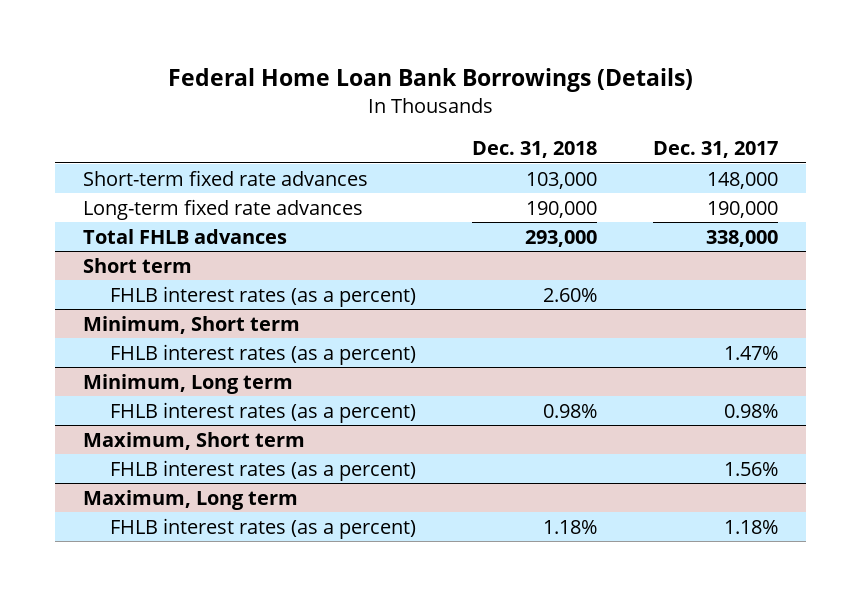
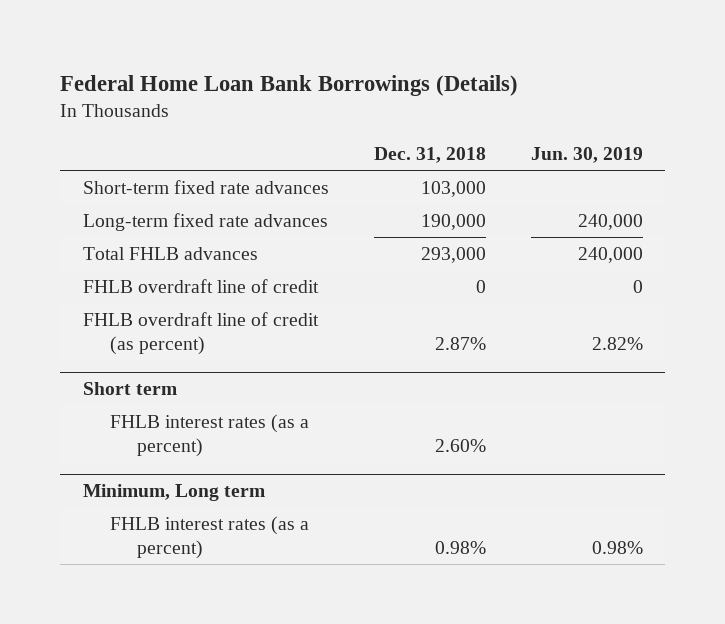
[653,141,779,159] Dec. 31, 2017 -> none
none -> [530,147,643,164] Jun. 30, 2019
none -> [82,279,319,294] FHLB overdraft line of credit
none -> [82,312,319,356] FHLB overdraft line of credit (as percent)
[82,315,300,334] Minimum, Short term -> none
[109,343,416,365] FHLB interest rates (as a percent) -> none
[82,431,305,450] Maximum, Short term -> none
[109,459,416,481] FHLB interest rates (as a percent) -> none
[82,489,298,510] Maximum, Long term -> none
[109,517,416,539] FHLB interest rates (as a percent) -> none

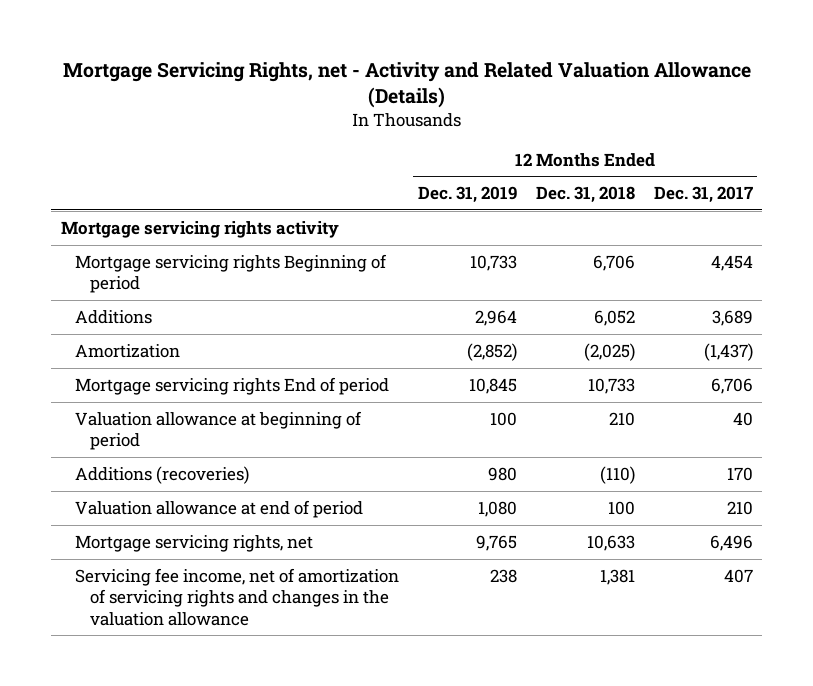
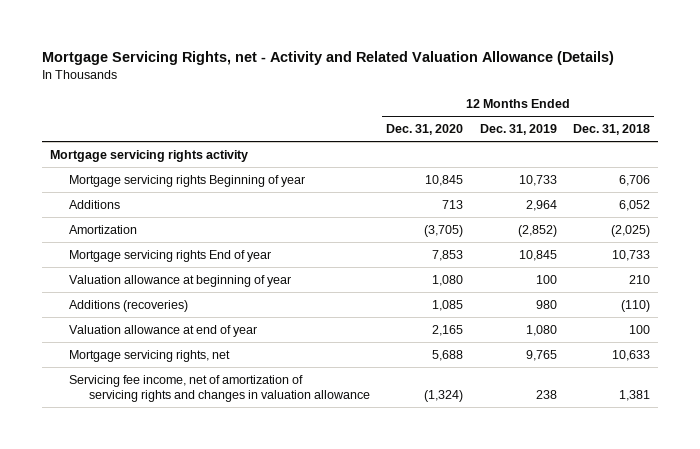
[653,186,753,204] Dec. 31, 2017 -> none
none -> [386,123,464,135] Dec. 31, 2020
[75,253,388,294] Mortgage servicing rights Beginning of period -> [69,174,306,187] Mortgage servicing rights Beginning of year
[75,376,390,395] Mortgage servicing rights End of period -> [69,249,272,262] Mortgage servicing rights End of year
[75,410,363,451] Valuation allowance at beginning of period -> [69,274,292,287] Valuation allowance at beginning of year
[75,499,364,518] Valuation allowance at end of period -> [69,324,258,337] Valuation allowance at end of year
[75,567,400,626] Servicing fee income, net of amortization of servicing rights and changes in the valuation allowance -> [69,374,370,403] Servicing fee income, net of amortization of servicing rights and changes in valuation allowance

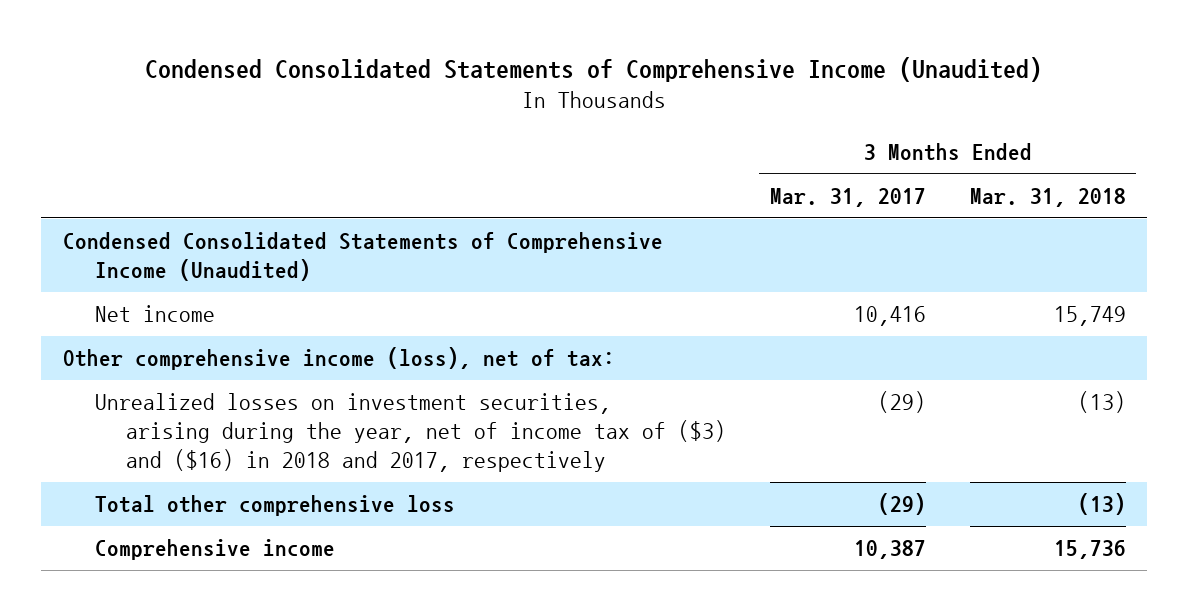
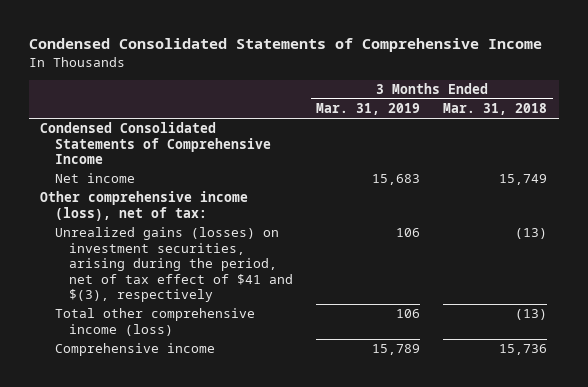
[145,56,1043,82] Condensed Consolidated Statements of Comprehensive Income (Unaudited) -> [28,38,542,53] Condensed Consolidated Statements of Comprehensive Income
[769,187,926,207] Mar. 31, 2017 -> none
none -> [316,103,421,116] Mar. 31, 2019
[63,232,664,282] Condensed Consolidated Statements of Comprehensive Income (Unaudited) -> [40,122,271,165] Condensed Consolidated Statements of Comprehensive Income
[94,393,727,473] Unrealized losses on investment securities, arising during the year, net of income tax of ($3) and ($16) in 2018 and 2017, respectively -> [54,227,294,302] Unrealized gains (losses) on investment securities, arising during the period, net of tax effect of $41 and $(3), respectively
[94,495,455,517] Total other comprehensive loss -> [54,308,255,336] Total other comprehensive income (loss)

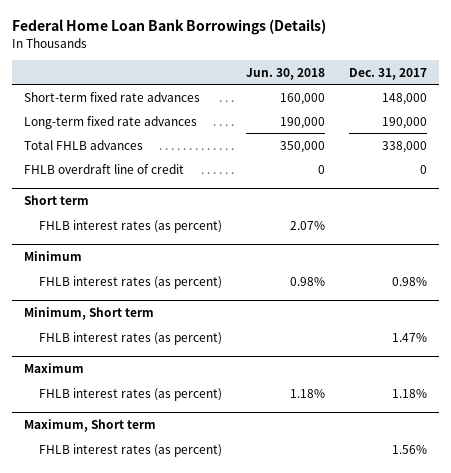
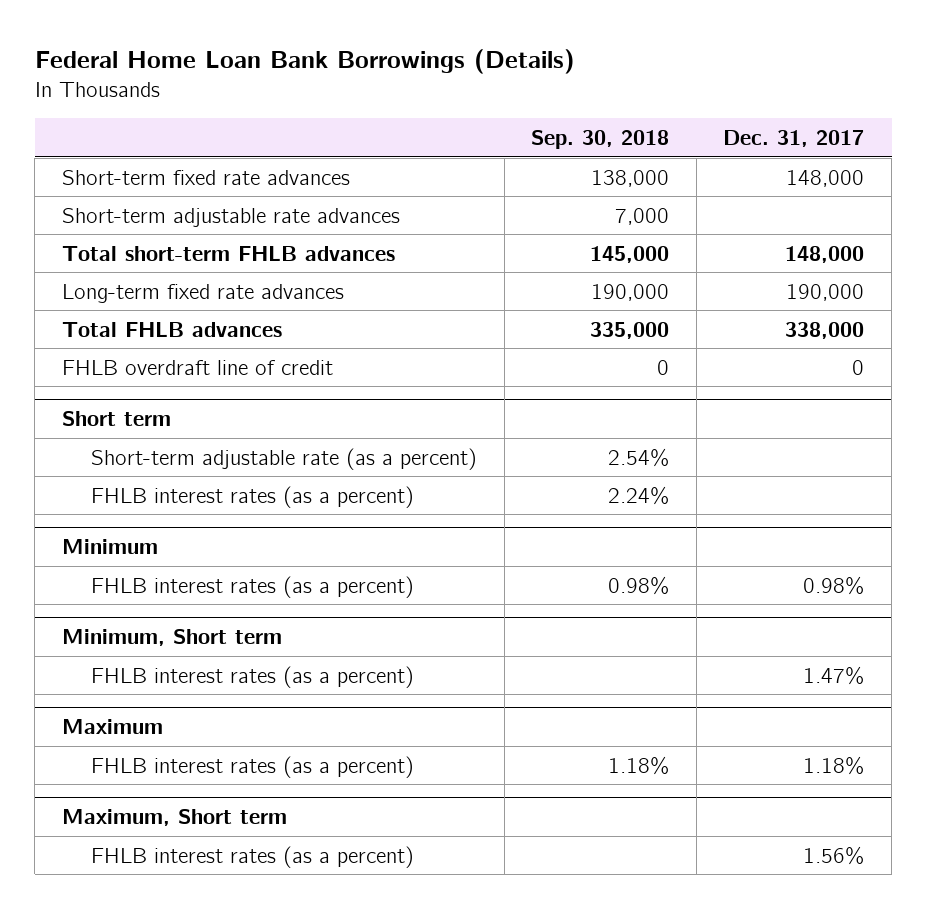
[245,67,325,80] Jun. 30, 2018 -> none
none -> [531,129,670,149] Sep. 30, 2018
none -> [62,207,401,227] Short-term adjustable rate advances
none -> [62,245,396,261] Total short-term FHLB advances
none -> [91,447,478,470] Short-term adjustable rate (as a percent)
[39,219,223,233] FHLB interest rates (as percent) -> [91,485,415,508] FHLB interest rates (as a percent)
[39,275,223,289] FHLB interest rates (as percent) -> [91,575,415,598] FHLB interest rates (as a percent)
[39,331,223,345] FHLB interest rates (as percent) -> [91,665,415,688] FHLB interest rates (as a percent)
[39,387,223,401] FHLB interest rates (as percent) -> [91,755,415,778] FHLB interest rates (as a percent)
[39,443,223,457] FHLB interest rates (as percent) -> [91,845,415,868] FHLB interest rates (as a percent)

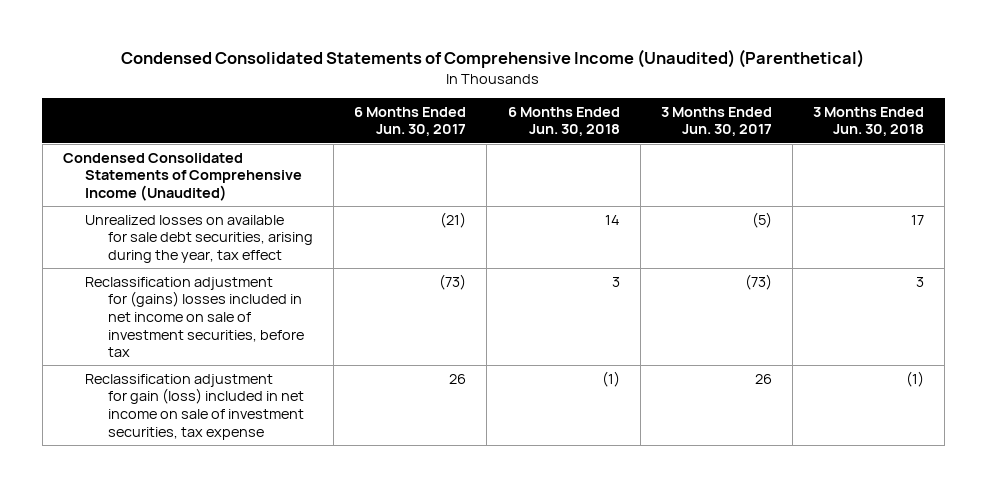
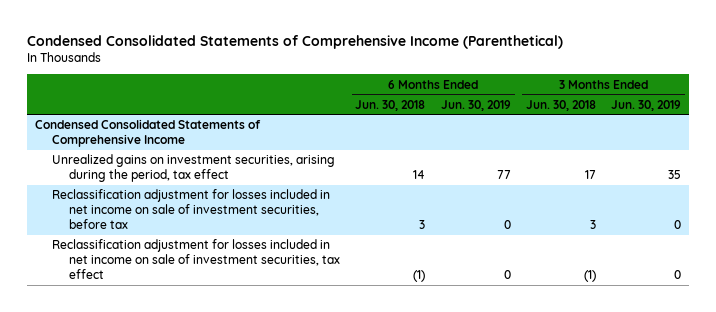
[121,49,865,69] Condensed Consolidated Statements of Comprehensive Income (Unaudited) (Parenthetical) -> [27,34,564,49] Condensed Consolidated Statements of Comprehensive Income (Parenthetical)
[354,106,467,137] 6 Months Ended Jun. 30, 2017 -> none
[660,106,772,137] 3 Months Ended Jun. 30, 2017 -> none
none -> [440,99,511,111] Jun. 30, 2019
none -> [611,99,682,111] Jun. 30, 2019
[62,152,303,201] Condensed Consolidated Statements of Comprehensive Income (Unaudited) -> [34,119,261,148] Condensed Consolidated Statements of Comprehensive Income
[85,214,314,263] Unrealized losses on available for sale debt securities, arising during the year, tax effect -> [51,154,335,183] Unrealized gains on investment securities, arising during the period, tax effect
[85,276,305,358] Reclassification adjustment for (gains) losses included in net income on sale of investment securities, before tax -> [51,189,330,229] Reclassification adjustment for losses included in net income on sale of investment securities, before tax
[85,373,305,440] Reclassification adjustment for gain (loss) included in net income on sale of investment securities, tax expense -> [51,239,340,279] Reclassification adjustment for losses included in net income on sale of investment securities, tax effect

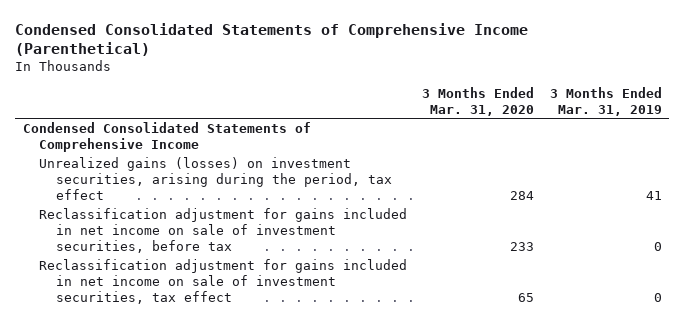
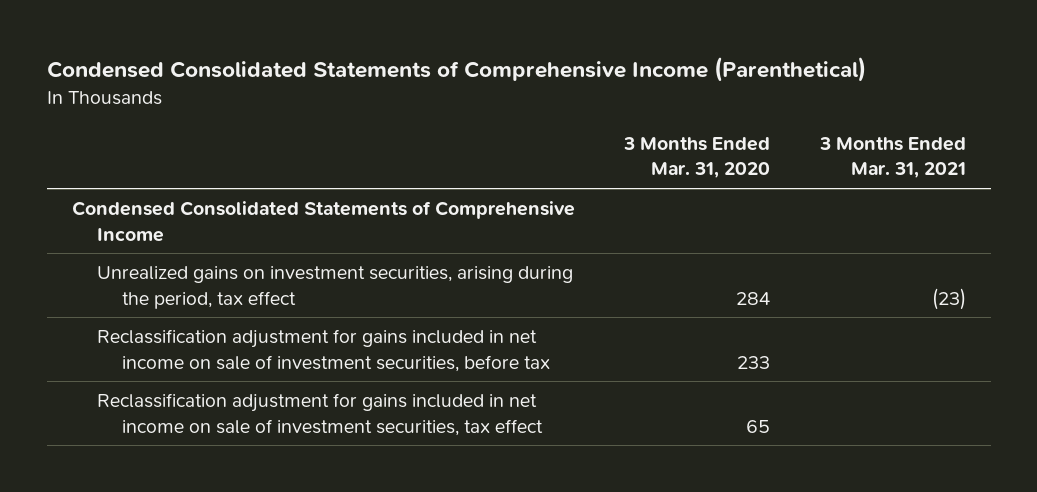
[549,86,662,116] 3 Months Ended Mar. 31, 2019 -> none
none -> [818,136,966,179] 3 Months Ended Mar. 31, 2021
[39,157,392,200] Unrealized gains (losses) on investment securities, arising during the period, tax effect -> [97,266,574,309] Unrealized gains on investment securities, arising during the period, tax effect

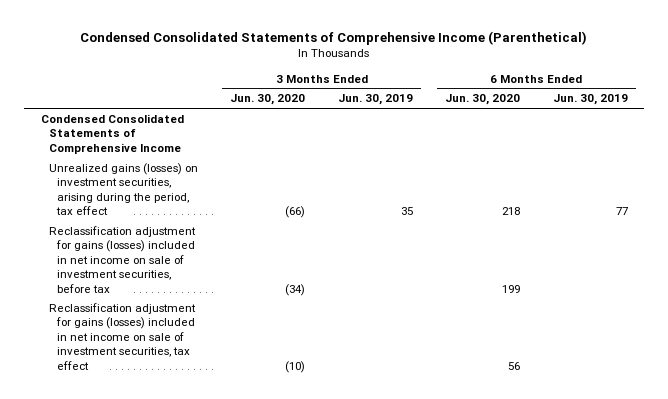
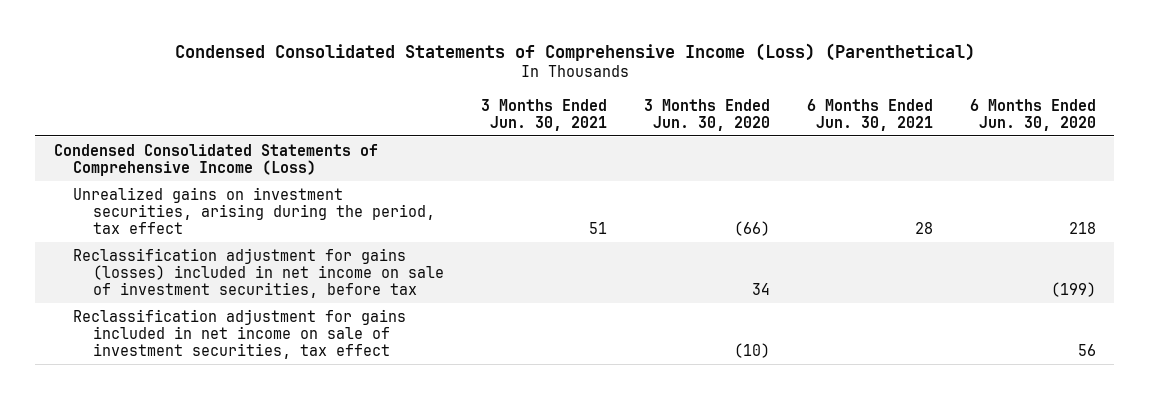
[80,30,588,45] Condensed Consolidated Statements of Comprehensive Income (Parenthetical) -> [174,42,975,61] Condensed Consolidated Statements of Comprehensive Income (Loss) (Parenthetical)
[337,94,413,106] Jun. 30, 2019 -> none
[552,94,628,106] Jun. 30, 2019 -> none
none -> [481,98,608,131] 3 Months Ended Jun. 30, 2021
none -> [806,98,933,131] 6 Months Ended Jun. 30, 2021
[40,113,184,154] Condensed Consolidated Statements of Comprehensive Income -> [53,143,378,176] Condensed Consolidated Statements of Comprehensive Income (Loss)
[48,162,198,216] Unrealized gains (losses) on investment securities, arising during the period, tax effect -> [73,186,436,235] Unrealized gains on investment securities, arising during the period, tax effect
[285,283,306,296] (34) -> [752,283,771,296] 34
[502,284,521,293] 199 -> [1050,282,1096,298] (199)
[48,302,196,370] Reclassification adjustment for gains (losses) included in net income on sale of investment securities, tax effect -> [73,308,407,360] Reclassification adjustment for gains included in net income on sale of investment securities, tax effect

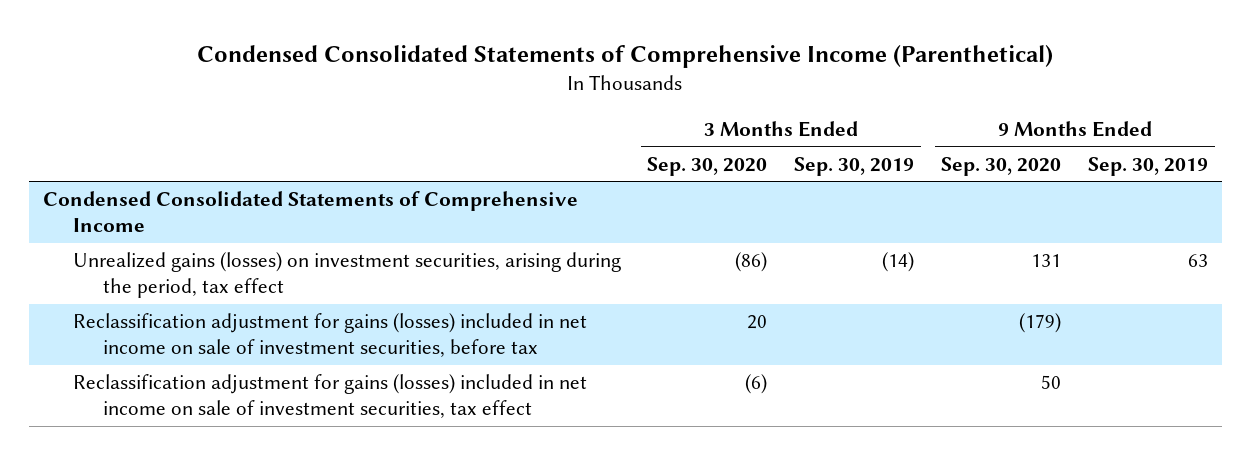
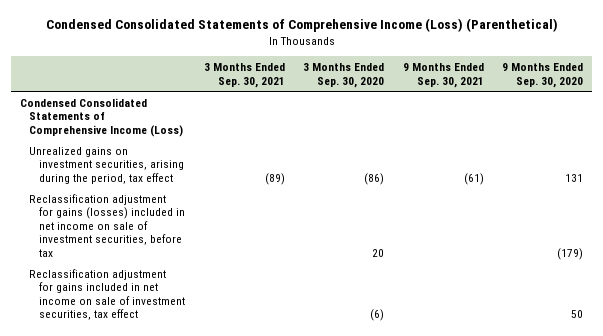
[197,44,1054,68] Condensed Consolidated Statements of Comprehensive Income (Parenthetical) -> [45,17,558,32] Condensed Consolidated Statements of Comprehensive Income (Loss) (Parenthetical)
[794,156,915,176] Sep. 30, 2019 -> none
[1088,156,1209,176] Sep. 30, 2019 -> none
none -> [203,63,285,88] 3 Months Ended Sep. 30, 2021
none -> [402,63,484,88] 9 Months Ended Sep. 30, 2021
[42,191,578,233] Condensed Consolidated Statements of Comprehensive Income -> [19,97,184,137] Condensed Consolidated Statements of Comprehensive Income (Loss)
[72,252,621,299] Unrealized gains (losses) on investment securities, arising during the period, tax effect -> [29,146,184,184] Unrealized gains on investment securities, arising during the period, tax effect
[72,374,587,419] Reclassification adjustment for gains (losses) included in net income on sale of investment securities, tax effect -> [29,268,185,321] Reclassification adjustment for gains included in net income on sale of investment securities, tax effect

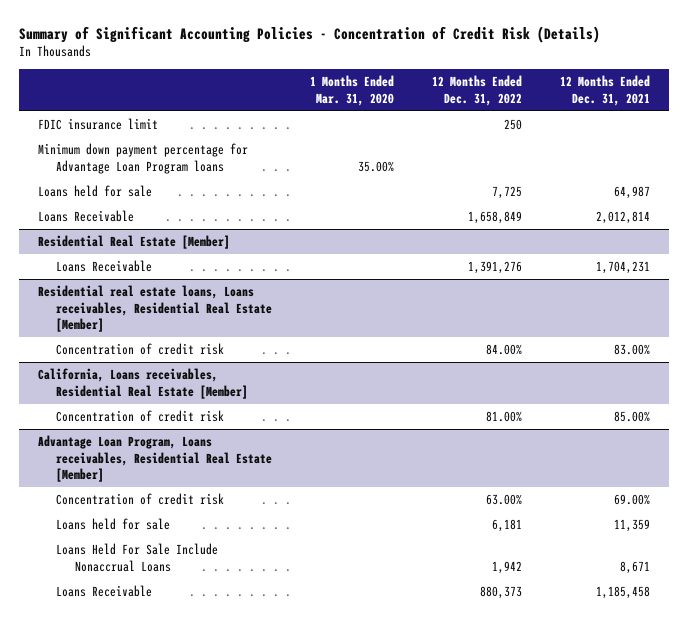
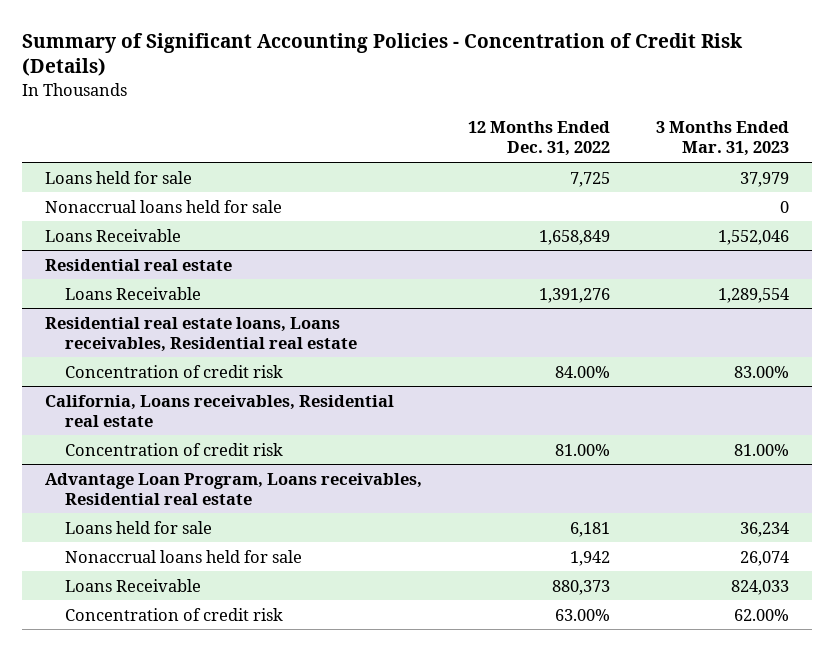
[310,75,395,107] 1 Months Ended Mar. 31, 2020 -> none
[559,75,650,107] 12 Months Ended Dec. 31, 2021 -> none
none -> [656,121,790,157] 3 Months Ended Mar. 31, 2023
[37,117,158,130] FDIC insurance limit -> none
[37,142,248,174] Minimum down payment percentage for Advantage Loan Program loans -> none
none -> [44,199,282,213] Nonaccrual loans held for sale
[37,234,230,249] Residential Real Estate [Member] -> [44,258,232,271] Residential real estate
[37,284,273,333] Residential real estate loans, Loans receivables, Residential Real Estate [Member] -> [44,316,357,352] Residential real estate loans, Loans receivables, Residential real estate
[37,367,249,399] California, Loans receivables, Residential Real Estate [Member] -> [44,394,394,427] California, Loans receivables, Residential real estate
[56,492,225,505] Concentration of credit risk -> none
[37,434,273,483] Advantage Loan Program, Loans receivables, Residential Real Estate [Member] -> [44,472,422,505] Advantage Loan Program, Loans receivables, Residential real estate
[56,542,219,572] Loans Held For Sale Include Nonaccrual Loans -> [64,549,302,563] Nonaccrual loans held for sale
none -> [64,607,283,621] Concentration of credit risk

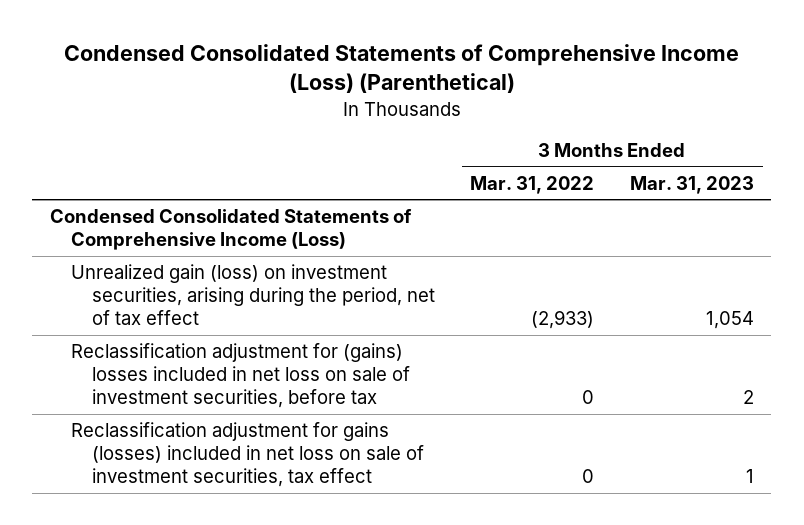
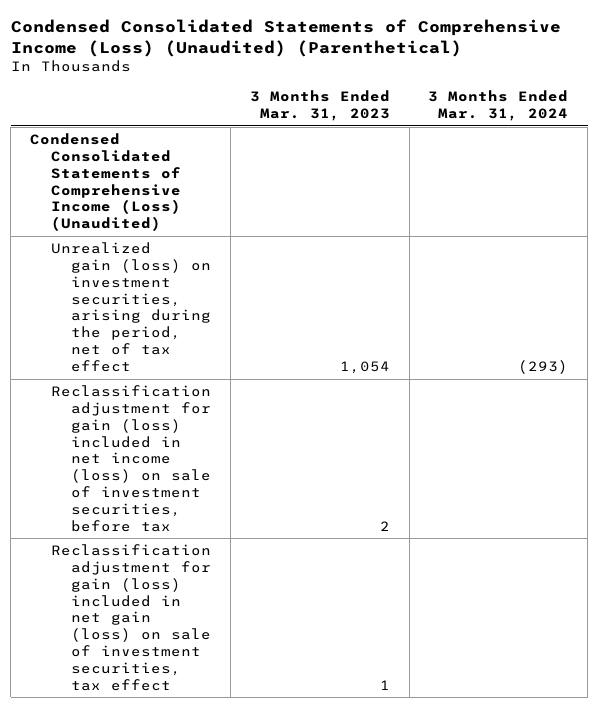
[63,44,739,94] Condensed Consolidated Statements of Comprehensive Income (Loss) (Parenthetical) -> [10,18,561,57] Condensed Consolidated Statements of Comprehensive Income (Loss) (Unaudited) (Parenthetical)
[470,175,595,194] Mar. 31, 2022 -> none
none -> [428,90,569,122] 3 Months Ended Mar. 31, 2024
[50,209,413,251] Condensed Consolidated Statements of Comprehensive Income (Loss) -> [30,133,181,232] Condensed Consolidated Statements of Comprehensive Income (Loss) (Unaudited)
[71,343,411,409] Reclassification adjustment for (gains) losses included in net loss on sale of investment securities, before tax -> [50,385,212,532] Reclassification adjustment for gain (loss) included in net income (loss) on sale of investment securities, before tax
[71,422,425,488] Reclassification adjustment for gains (losses) included in net loss on sale of investment securities, tax effect -> [50,544,212,691] Reclassification adjustment for gain (loss) included in net gain (loss) on sale of investment securities, tax effect

